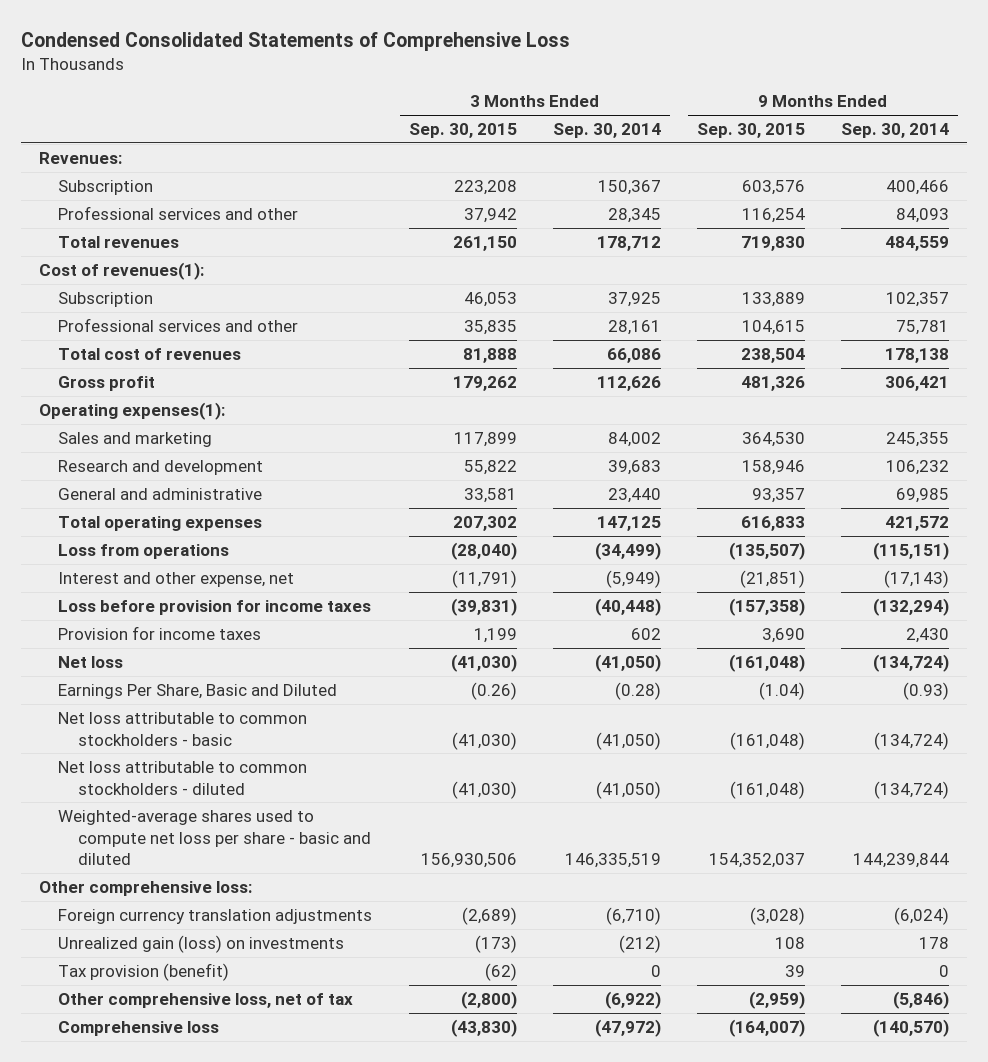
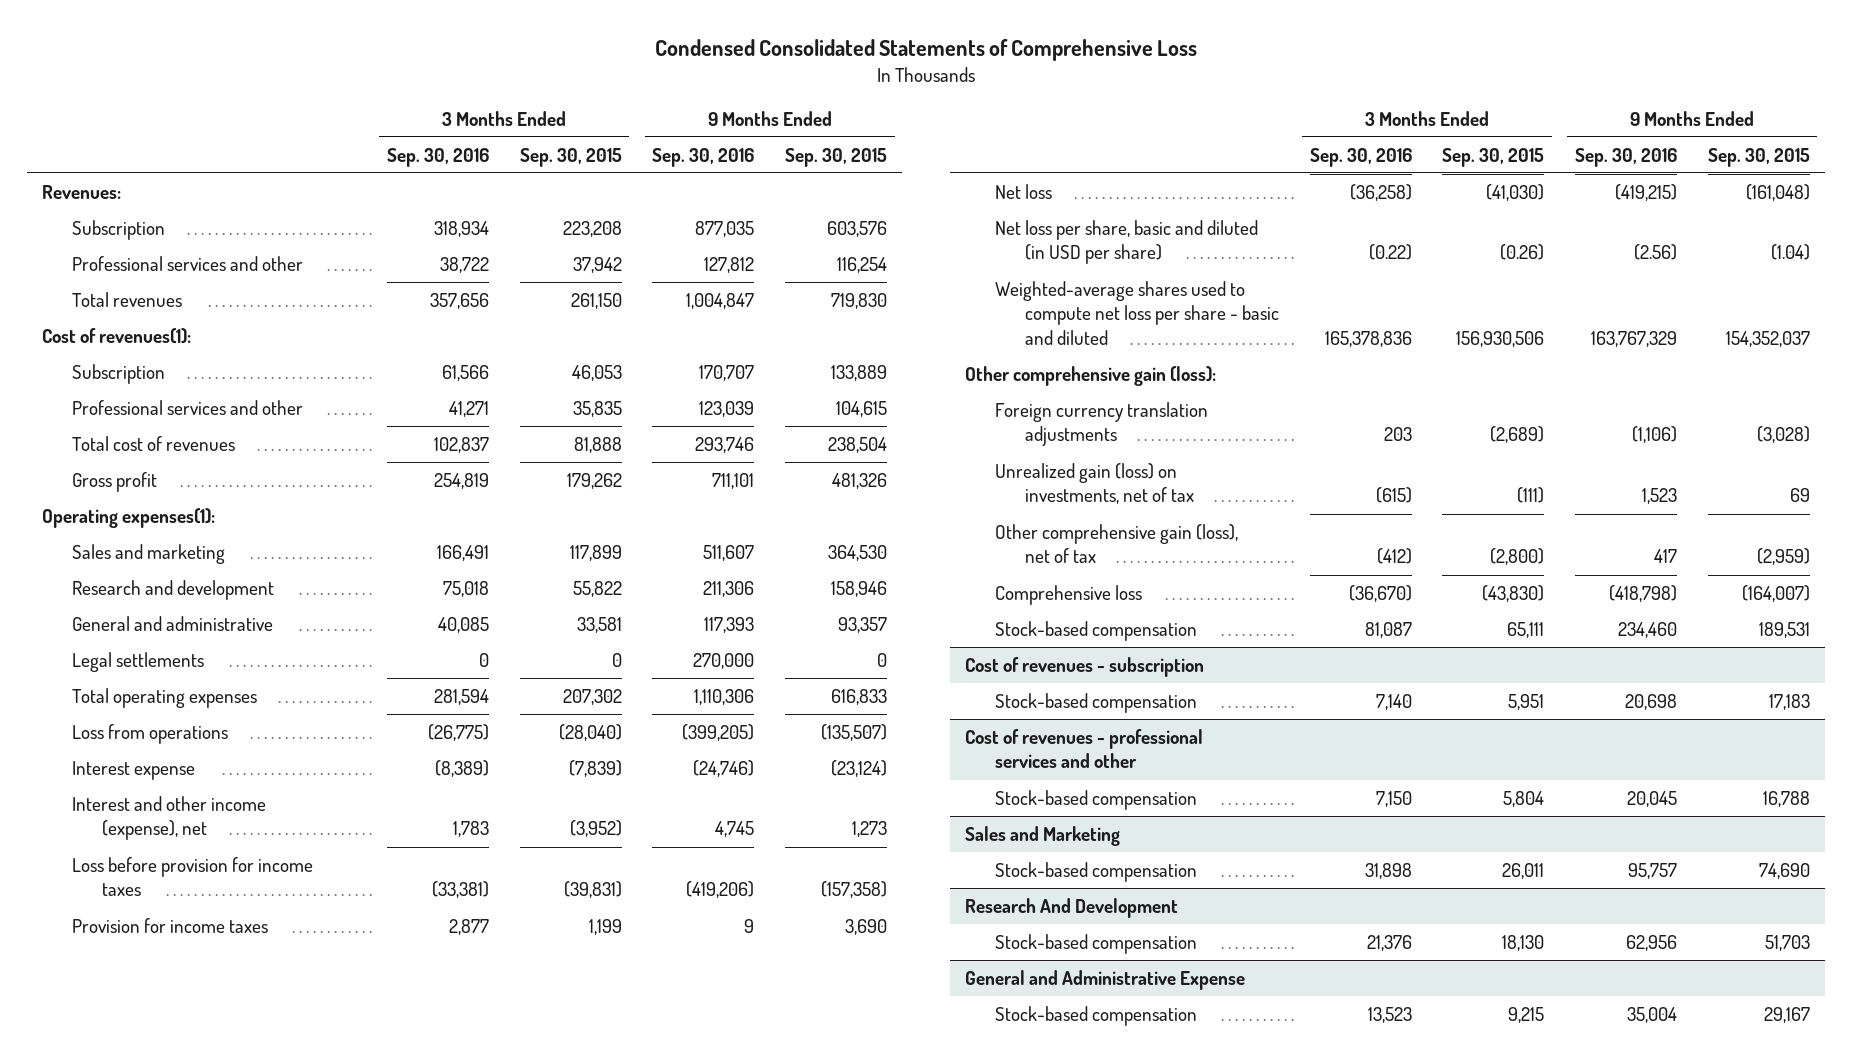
[552,122,661,138] Sep. 30, 2014 -> none
[841,122,950,138] Sep. 30, 2014 -> none
none -> [386,147,489,167] Sep. 30, 2016
none -> [652,147,755,167] Sep. 30, 2016
none -> [72,651,205,672] Legal settlements
none -> [72,760,196,780] Interest expense
[58,571,295,587] Interest and other expense, net -> [72,795,267,841] Interest and other income (expense), net
[451,569,517,588] (11,791) -> [569,820,622,838] (3,952)
[740,569,806,588] (21,851) -> [852,821,888,838] 1,273
[58,711,308,746] Net loss attributable to common stockholders - basic -> none
[58,760,308,795] Net loss attributable to common stockholders - diluted -> none
[58,683,338,699] Earnings Per Share, Basic and Diluted -> [994,219,1258,265] Net loss per share, basic and diluted (in USD per share)
[38,880,252,896] Other comprehensive loss: -> [965,365,1217,386] Other comprehensive gain (loss):
[58,962,230,981] Tax provision (benefit) -> none
[58,934,345,953] Unrealized gain (loss) on investments -> [994,462,1194,505] Unrealized gain (loss) on investments, net of tax
[474,934,517,953] (173) -> [1517,487,1545,504] (111)
[775,936,806,949] 108 -> [1789,488,1810,503] 69
[58,992,354,1008] Other comprehensive loss, net of tax -> [994,523,1238,564] Other comprehensive gain (loss), net of tax
none -> [994,620,1197,641] Stock-based compensation
none -> [965,656,1205,677] Cost of revenues - subscription
none -> [994,692,1197,713] Stock-based compensation
none -> [965,728,1204,769] Cost of revenues - professional services and other
none -> [994,789,1197,810] Stock-based compensation
none -> [965,825,1121,846] Sales and Marketing
none -> [994,861,1197,882] Stock-based compensation
none -> [965,897,1179,918] Research And Development
none -> [994,933,1197,954] Stock-based compensation
none -> [965,969,1246,990] General and Administrative Expense
none -> [994,1005,1197,1026] Stock-based compensation

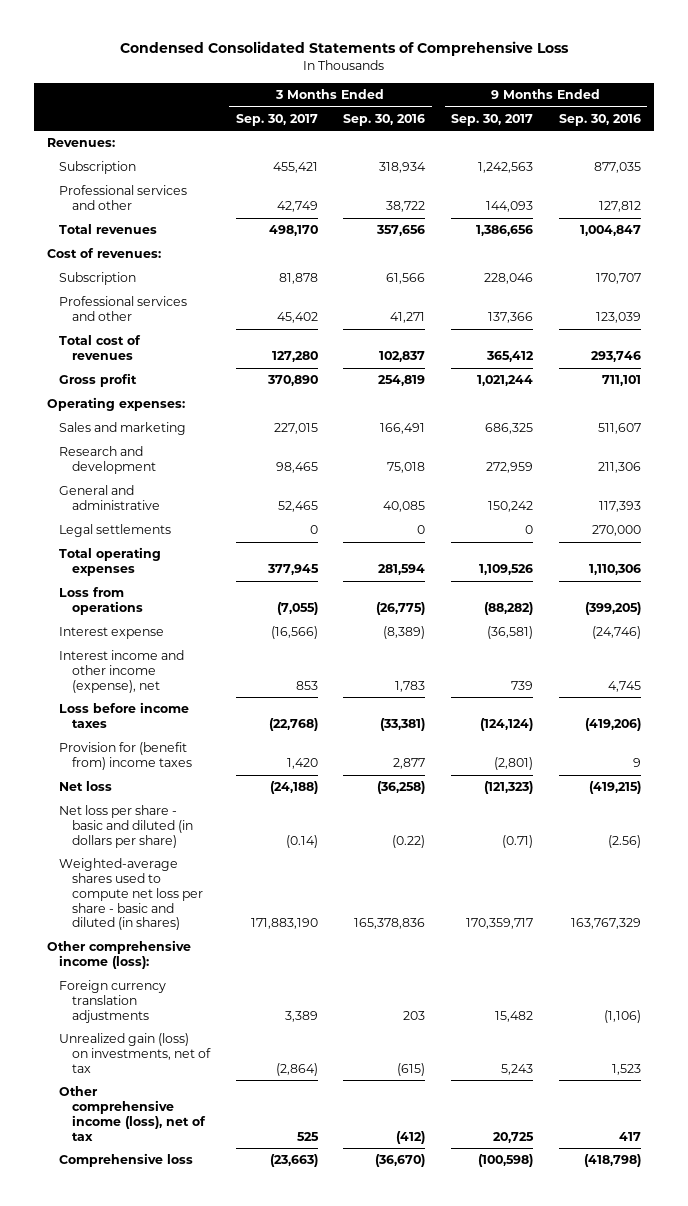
[519,147,622,167] Sep. 30, 2015 -> none
[785,147,888,167] Sep. 30, 2015 -> none
none -> [235,113,318,126] Sep. 30, 2017
none -> [451,113,534,126] Sep. 30, 2017
[42,327,192,344] Cost of revenues(1): -> [47,248,162,259] Cost of revenues:
[42,507,216,528] Operating expenses(1): -> [47,397,186,412] Operating expenses:
[72,795,267,841] Interest and other income (expense), net -> [59,650,185,693] Interest income and other income (expense), net
[72,856,314,897] Loss before provision for income taxes -> [59,702,190,729] Loss before income taxes
[72,917,269,933] Provision for income taxes -> [59,742,192,771] Provision for (benefit from) income taxes
[994,219,1258,265] Net loss per share, basic and diluted (in USD per share) -> [59,805,193,848] Net loss per share - basic and diluted (in dollars per share)
[994,280,1279,346] Weighted-average shares used to compute net loss per share - basic and diluted -> [59,858,203,931] Weighted-average shares used to compute net loss per share - basic and diluted (in shares)
[965,365,1217,386] Other comprehensive gain (loss): -> [47,940,192,970] Other comprehensive income (loss):
[994,523,1238,564] Other comprehensive gain (loss), net of tax -> [59,1086,206,1141] Other comprehensive income (loss), net of tax
[994,620,1197,641] Stock-based compensation -> none
[965,656,1205,677] Cost of revenues - subscription -> none
[994,692,1197,713] Stock-based compensation -> none
[965,728,1204,769] Cost of revenues - professional services and other -> none
[994,789,1197,810] Stock-based compensation -> none
[965,825,1121,846] Sales and Marketing -> none
[994,861,1197,882] Stock-based compensation -> none
[965,897,1179,918] Research And Development -> none
[994,933,1197,954] Stock-based compensation -> none
[965,969,1246,990] General and Administrative Expense -> none
[994,1005,1197,1026] Stock-based compensation -> none

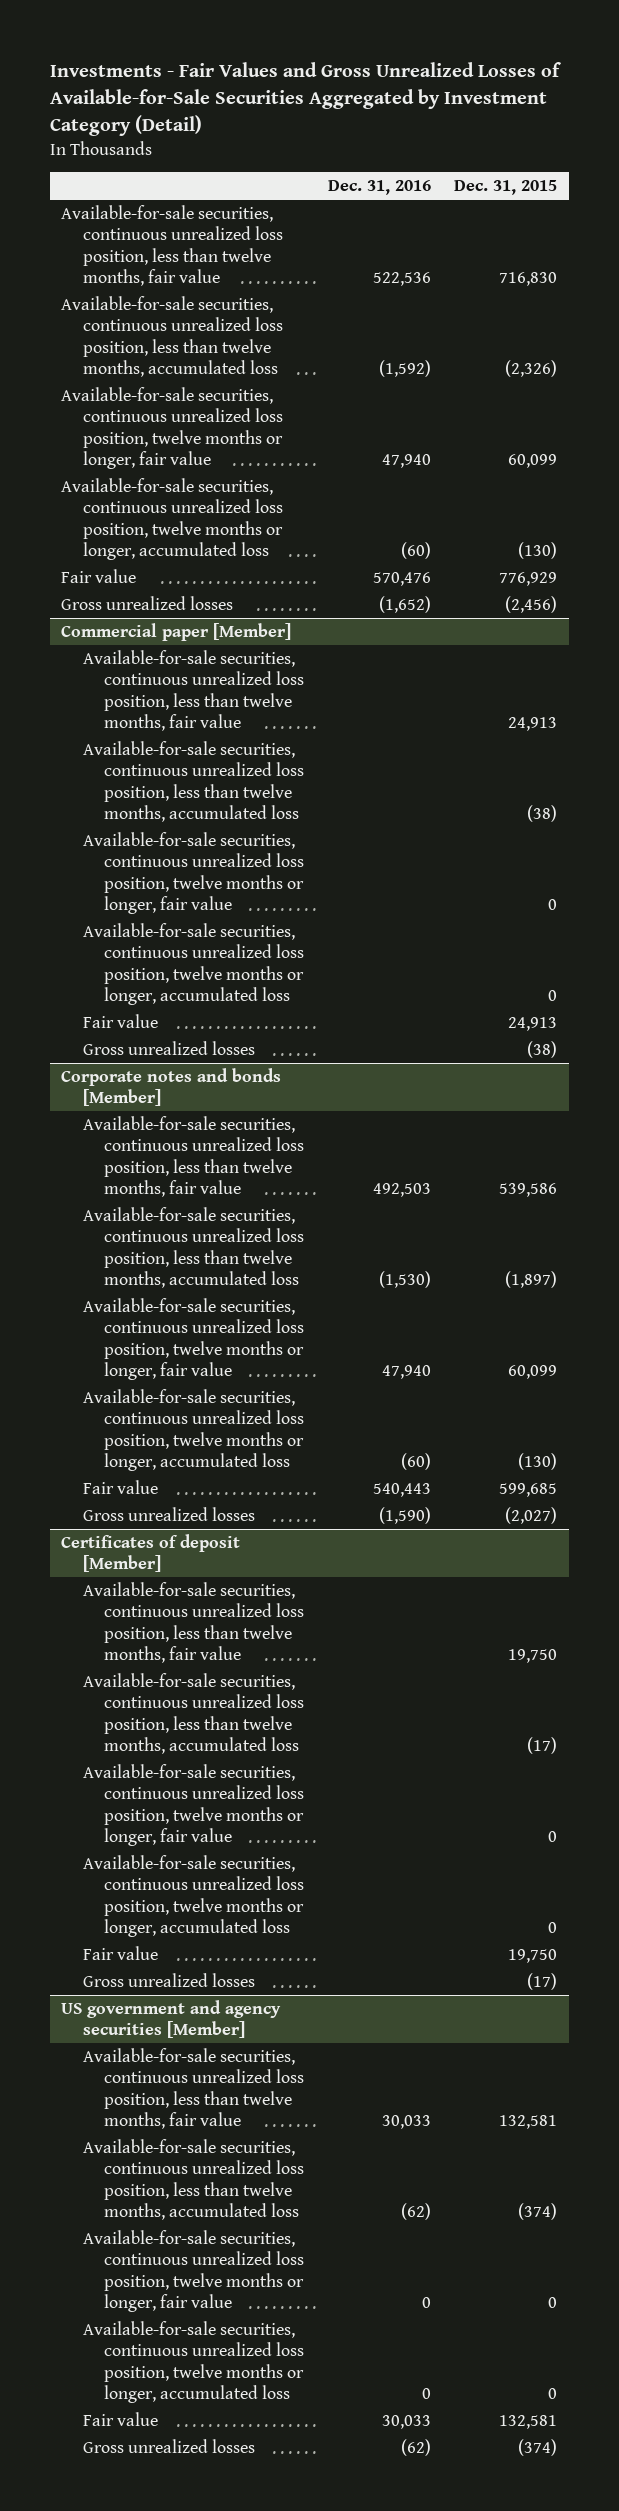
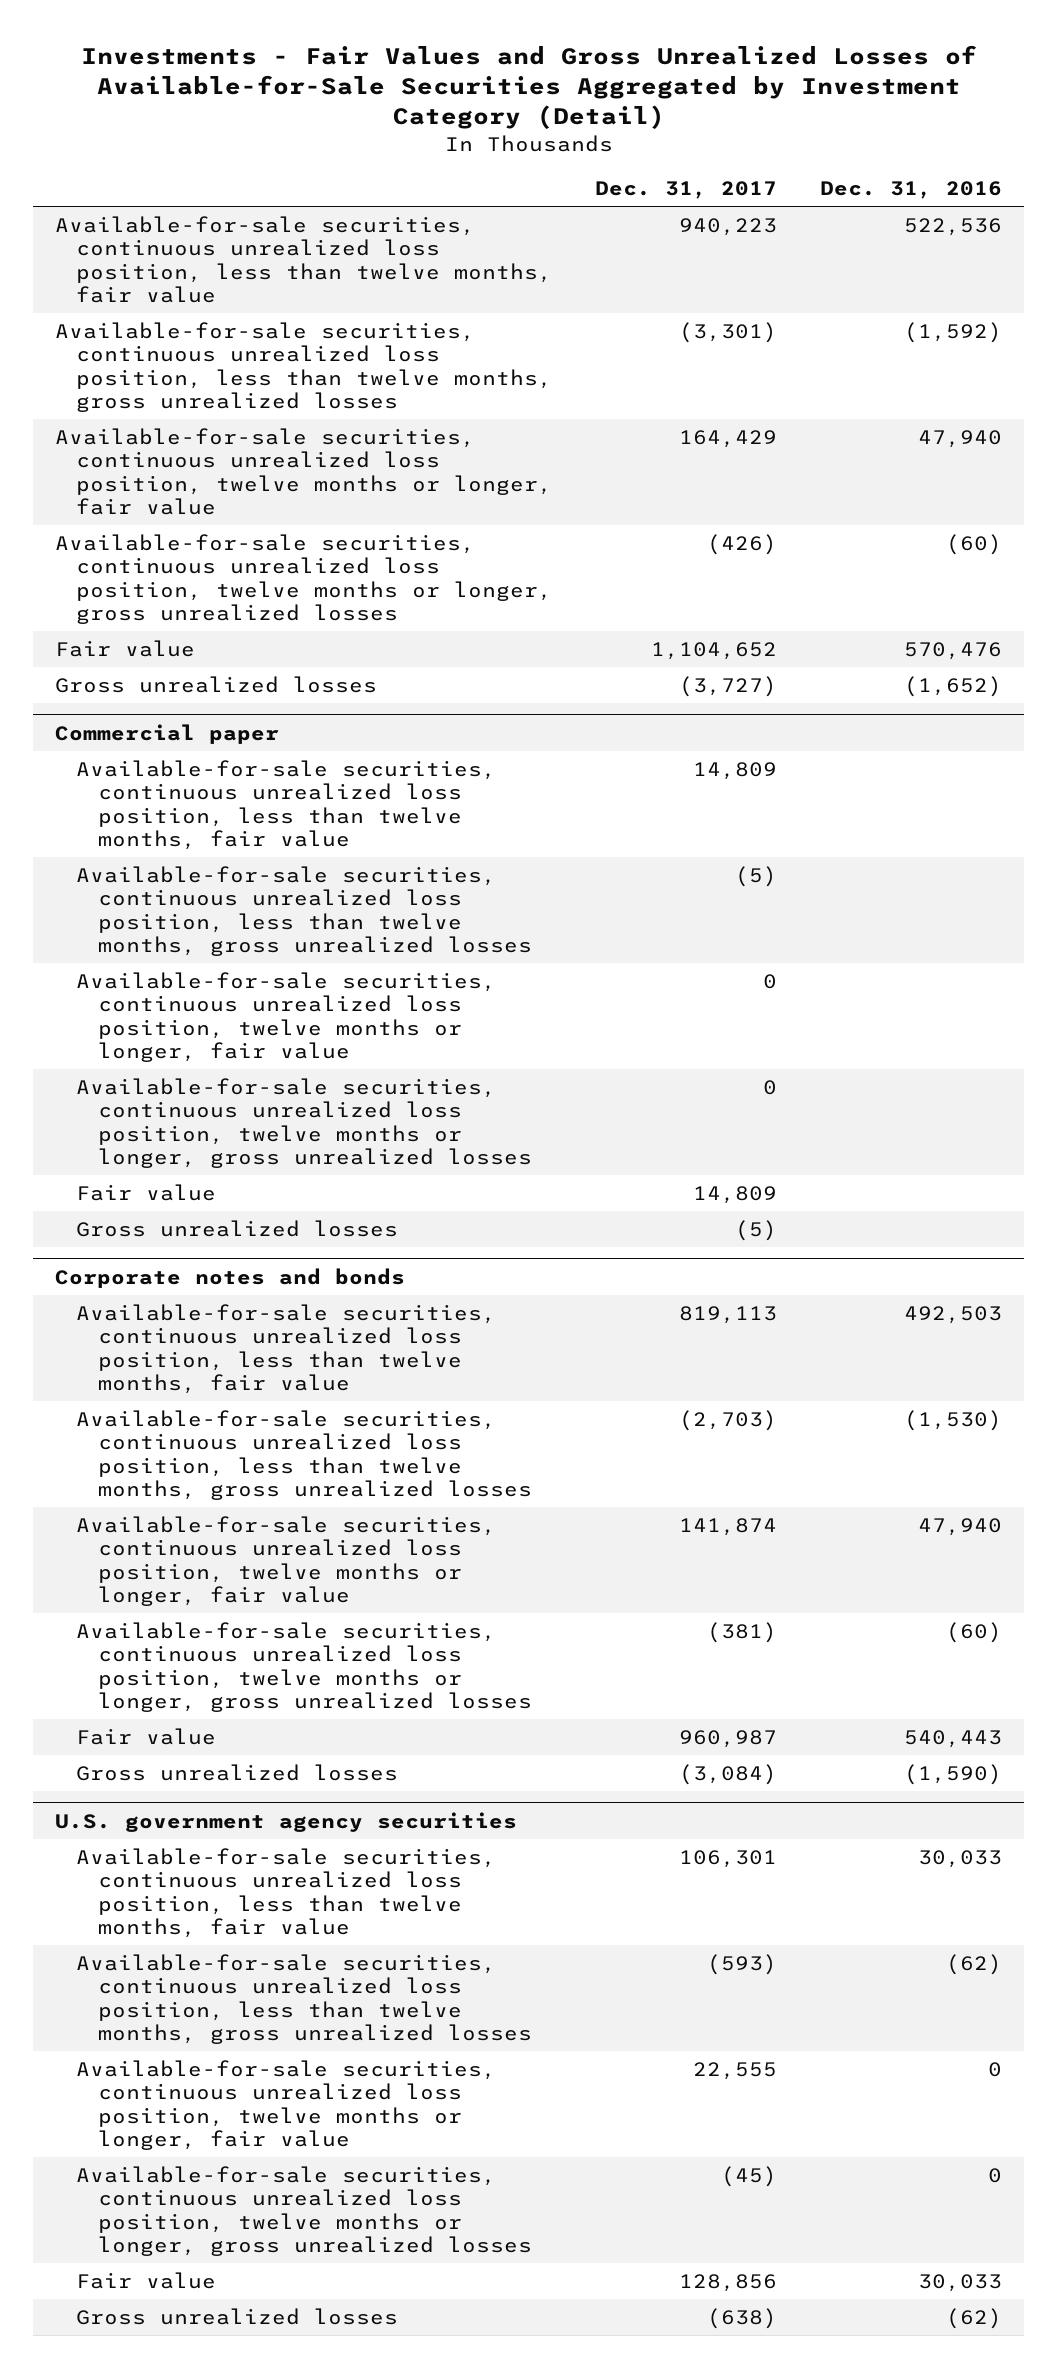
[454,180,558,196] Dec. 31, 2015 -> none
none -> [595,181,778,200] Dec. 31, 2017
[61,295,283,378] Available-for-sale securities, continuous unrealized loss position, less than twelve months, accumulated loss -> [54,321,553,412] Available-for-sale securities, continuous unrealized loss position, less than twelve months, gross unrealized losses
[61,477,283,561] Available-for-sale securities, continuous unrealized loss position, twelve months or longer, accumulated loss -> [54,533,553,624] Available-for-sale securities, continuous unrealized loss position, twelve months or longer, gross unrealized losses
[61,622,292,641] Commercial paper [Member] -> [54,723,279,744] Commercial paper
[82,740,304,823] Available-for-sale securities, continuous unrealized loss position, less than twelve months, accumulated loss -> [76,865,532,956] Available-for-sale securities, continuous unrealized loss position, less than twelve months, gross unrealized losses
[82,922,304,1006] Available-for-sale securities, continuous unrealized loss position, twelve months or longer, accumulated loss -> [76,1077,532,1168] Available-for-sale securities, continuous unrealized loss position, twelve months or longer, gross unrealized losses
[61,1067,282,1107] Corporate notes and bonds [Member] -> [54,1267,405,1288] Corporate notes and bonds
[82,1206,304,1289] Available-for-sale securities, continuous unrealized loss position, less than twelve months, accumulated loss -> [76,1409,532,1500] Available-for-sale securities, continuous unrealized loss position, less than twelve months, gross unrealized losses
[82,1388,304,1472] Available-for-sale securities, continuous unrealized loss position, twelve months or longer, accumulated loss -> [76,1621,532,1712] Available-for-sale securities, continuous unrealized loss position, twelve months or longer, gross unrealized losses
[61,1533,241,1573] Certificates of deposit [Member] -> none
[82,1581,304,1664] Available-for-sale securities, continuous unrealized loss position, less than twelve months, fair value -> none
[82,1672,304,1755] Available-for-sale securities, continuous unrealized loss position, less than twelve months, accumulated loss -> none
[82,1763,304,1847] Available-for-sale securities, continuous unrealized loss position, twelve months or longer, fair value -> none
[82,1854,304,1938] Available-for-sale securities, continuous unrealized loss position, twelve months or longer, accumulated loss -> none
[82,1945,158,1960] Fair value -> none
[82,1972,255,1987] Gross unrealized losses -> none
[61,1999,282,2039] US government and agency securities [Member] -> [54,1811,517,1832] U.S. government agency securities
[82,2138,304,2221] Available-for-sale securities, continuous unrealized loss position, less than twelve months, accumulated loss -> [76,1953,532,2044] Available-for-sale securities, continuous unrealized loss position, less than twelve months, gross unrealized losses
[82,2320,304,2404] Available-for-sale securities, continuous unrealized loss position, twelve months or longer, accumulated loss -> [76,2165,532,2256] Available-for-sale securities, continuous unrealized loss position, twelve months or longer, gross unrealized losses

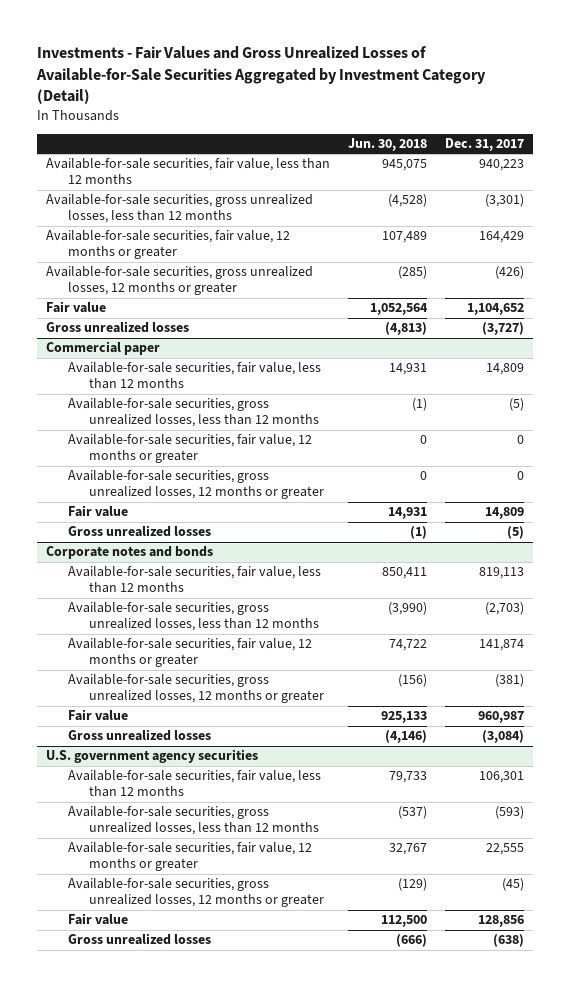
[820,181,1003,200] Dec. 31, 2016 -> none
none -> [347,138,427,152] Jun. 30, 2018
[54,215,553,303] Available-for-sale securities, continuous unrealized loss position, less than twelve months, fair value -> [45,158,330,185] Available-for-sale securities, fair value, less than 12 months
[54,321,553,412] Available-for-sale securities, continuous unrealized loss position, less than twelve months, gross unrealized losses -> [45,194,313,224] Available-for-sale securities, gross unrealized losses, less than 12 months
[54,427,553,515] Available-for-sale securities, continuous unrealized loss position, twelve months or longer, fair value -> [45,230,290,260] Available-for-sale securities, fair value, 12 months or greater
[54,533,553,624] Available-for-sale securities, continuous unrealized loss position, twelve months or longer, gross unrealized losses -> [45,266,313,296] Available-for-sale securities, gross unrealized losses, 12 months or greater
[76,759,497,850] Available-for-sale securities, continuous unrealized loss position, less than twelve months, fair value -> [67,362,321,390] Available-for-sale securities, fair value, less than 12 months
[76,865,532,956] Available-for-sale securities, continuous unrealized loss position, less than twelve months, gross unrealized losses -> [67,398,320,428] Available-for-sale securities, gross unrealized losses, less than 12 months
[76,971,497,1062] Available-for-sale securities, continuous unrealized loss position, twelve months or longer, fair value -> [67,434,312,464] Available-for-sale securities, fair value, 12 months or greater
[76,1077,532,1168] Available-for-sale securities, continuous unrealized loss position, twelve months or longer, gross unrealized losses -> [67,470,325,500] Available-for-sale securities, gross unrealized losses, 12 months or greater
[76,1303,497,1394] Available-for-sale securities, continuous unrealized loss position, less than twelve months, fair value -> [67,566,321,594] Available-for-sale securities, fair value, less than 12 months
[76,1409,532,1500] Available-for-sale securities, continuous unrealized loss position, less than twelve months, gross unrealized losses -> [67,602,320,632] Available-for-sale securities, gross unrealized losses, less than 12 months
[76,1515,497,1606] Available-for-sale securities, continuous unrealized loss position, twelve months or longer, fair value -> [67,638,312,668] Available-for-sale securities, fair value, 12 months or greater
[76,1621,532,1712] Available-for-sale securities, continuous unrealized loss position, twelve months or longer, gross unrealized losses -> [67,674,325,704] Available-for-sale securities, gross unrealized losses, 12 months or greater
[76,1847,497,1938] Available-for-sale securities, continuous unrealized loss position, less than twelve months, fair value -> [67,770,321,798] Available-for-sale securities, fair value, less than 12 months
[76,1953,532,2044] Available-for-sale securities, continuous unrealized loss position, less than twelve months, gross unrealized losses -> [67,806,320,836] Available-for-sale securities, gross unrealized losses, less than 12 months
[76,2059,497,2150] Available-for-sale securities, continuous unrealized loss position, twelve months or longer, fair value -> [67,842,312,872] Available-for-sale securities, fair value, 12 months or greater
[76,2165,532,2256] Available-for-sale securities, continuous unrealized loss position, twelve months or longer, gross unrealized losses -> [67,878,325,908] Available-for-sale securities, gross unrealized losses, 12 months or greater

